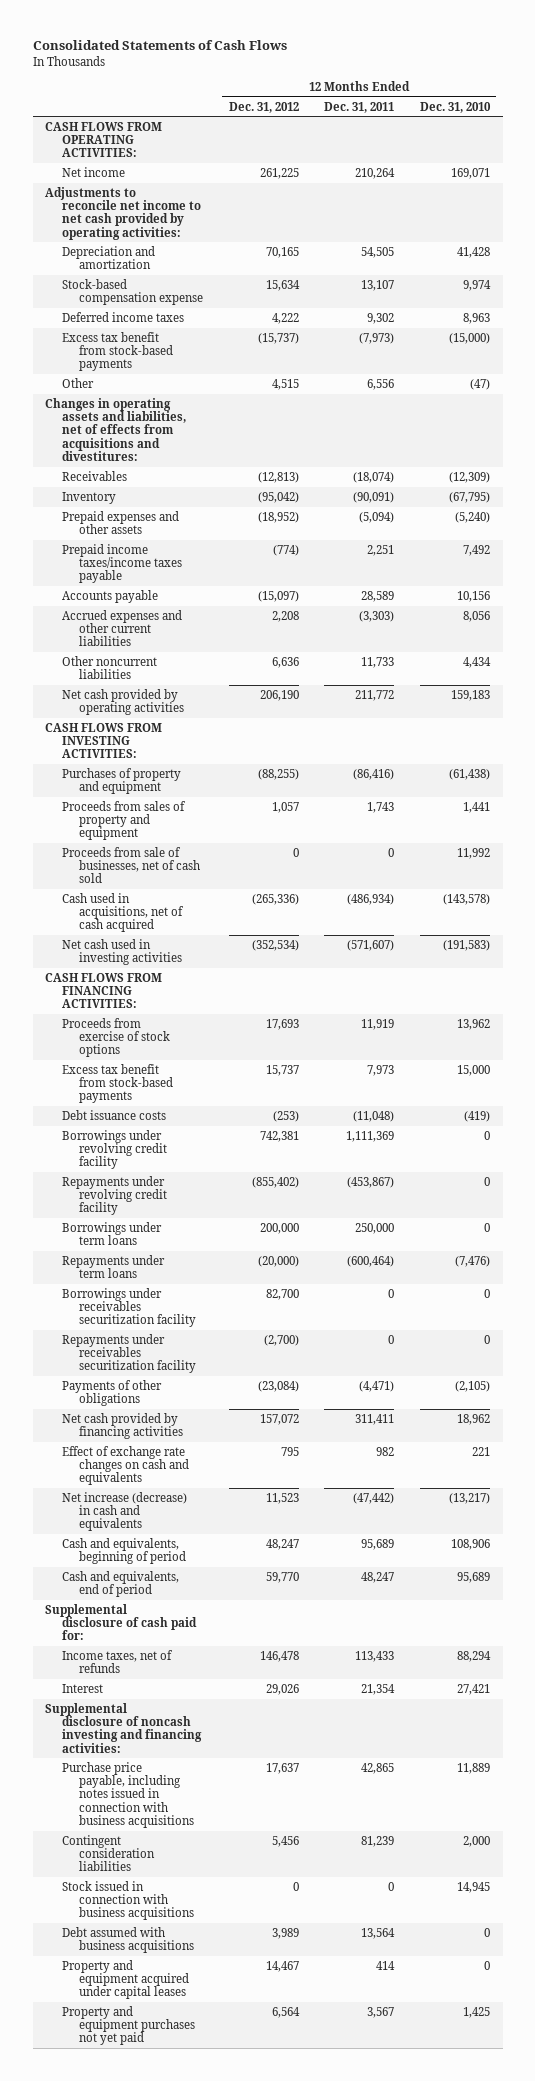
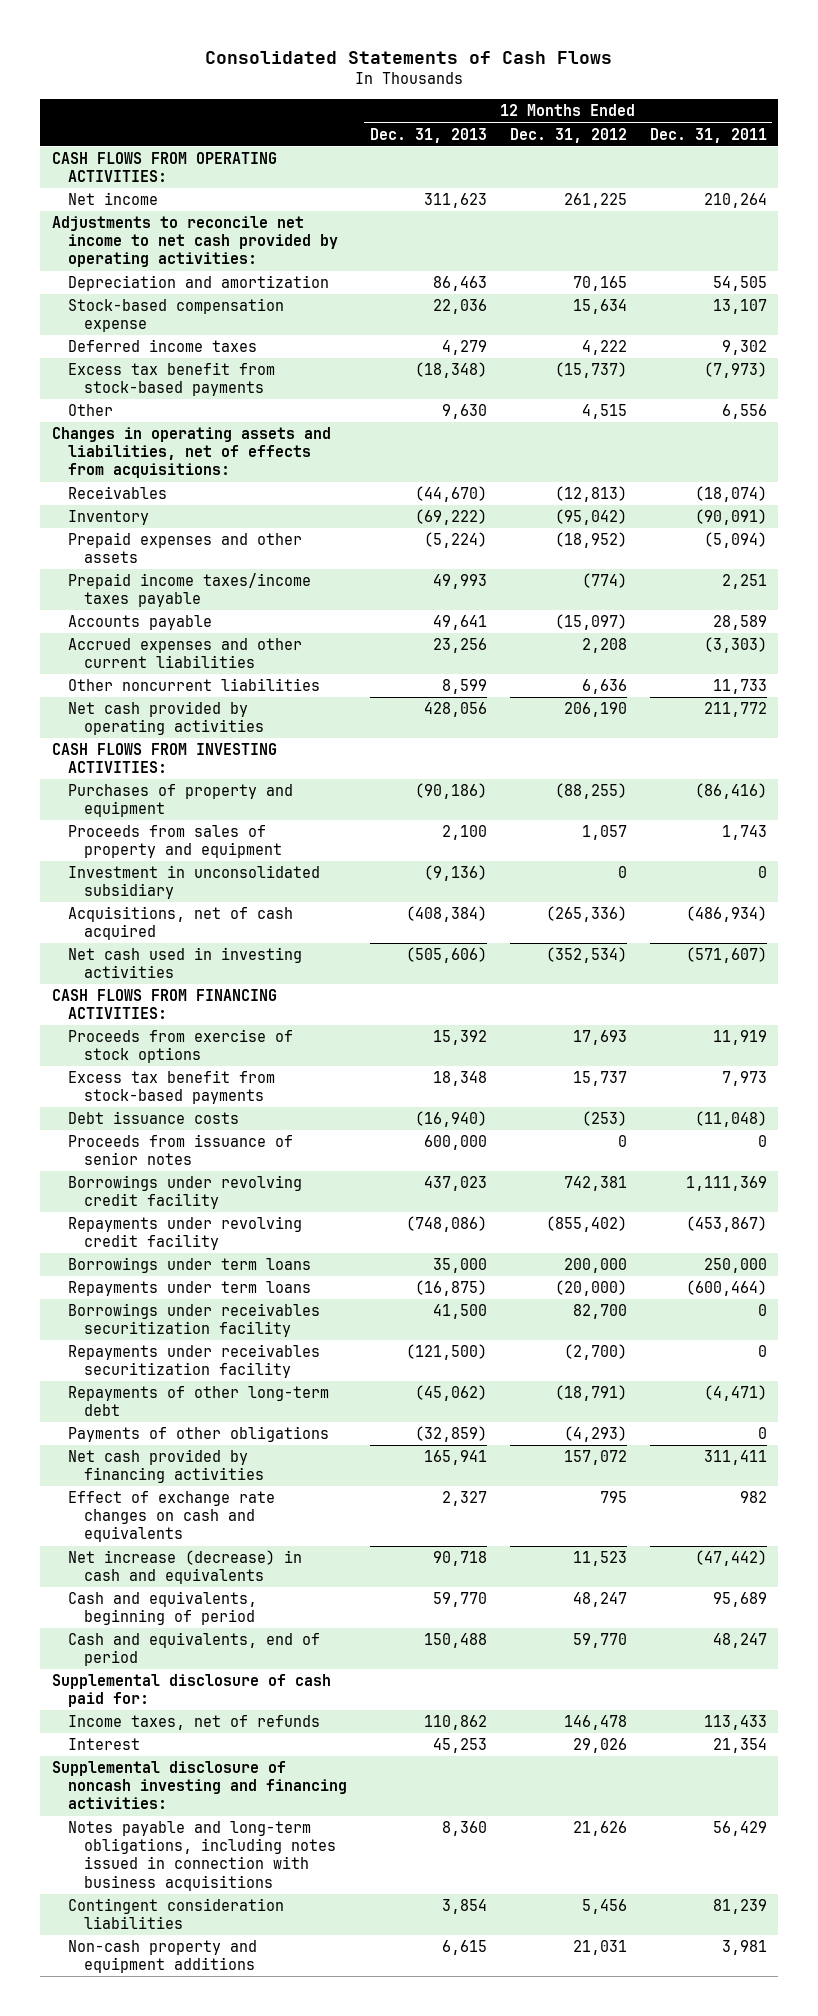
[419,101,491,113] Dec. 31, 2010 -> none
none -> [369,127,487,143] Dec. 31, 2013
[45,397,187,461] Changes in operating assets and liabilities, net of effects from acquisitions and divestitures: -> [51,427,331,479] Changes in operating assets and liabilities, net of effects from acquisitions:
[62,846,201,884] Proceeds from sale of businesses, net of cash sold -> none
none -> [67,865,320,900] Investment in unconsolidated subsidiary
[62,892,185,933] Cash used in acquisitions, net of cash acquired -> [67,906,293,941] Acquisitions, net of cash acquired
none -> [67,1134,293,1166] Proceeds from issuance of senior notes
none -> [67,1386,329,1417] Repayments of other long-term debt
[257,1380,299,1392] (23,084) -> [563,1426,627,1443] (4,293)
[359,1380,395,1392] (4,471) -> [757,1427,767,1440] 0
[62,1761,195,1828] Purchase price payable, including notes issued in connection with business acquisitions -> [67,1821,336,1891] Notes payable and long-term obligations, including notes issued in connection with business acquisitions
[265,1762,299,1774] 17,637 -> [572,1821,627,1837] 21,626
[361,1762,395,1774] 42,865 -> [712,1821,767,1837] 56,429
[62,1880,195,1921] Stock issued in connection with business acquisitions -> none
[62,1926,195,1954] Debt assumed with business acquisitions -> none
[62,1959,190,2000] Property and equipment acquired under capital leases -> none
[62,2005,196,2046] Property and equipment purchases not yet paid -> [67,1940,257,1974] Non-cash property and equipment additions
[271,2006,300,2018] 6,564 -> [572,1940,627,1956] 21,031
[367,2006,395,2018] 3,567 -> [721,1940,767,1956] 3,981

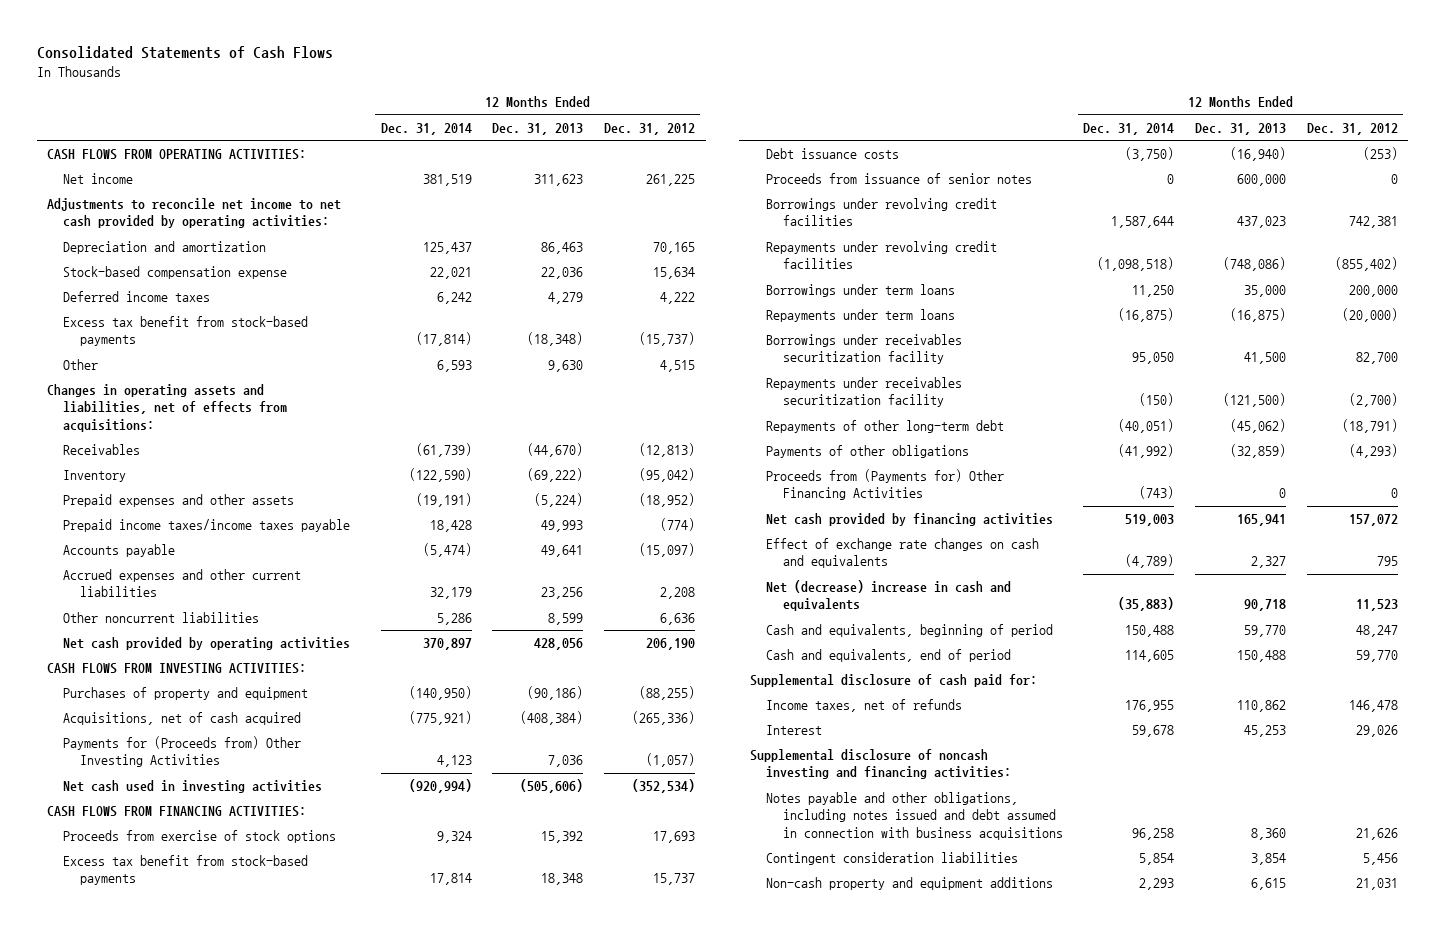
[649,127,767,143] Dec. 31, 2011 -> none
none -> [380,122,472,135] Dec. 31, 2014
[67,825,282,859] Proceeds from sales of property and equipment -> none
[67,865,320,900] Investment in unconsolidated subsidiary -> none
none -> [63,736,302,768] Payments for (Proceeds from) Other Investing Activities
[67,1175,302,1210] Borrowings under revolving credit facility -> [766,198,998,227] Borrowings under revolving credit facilities
[67,1216,302,1251] Repayments under revolving credit facility -> [766,241,998,270] Repayments under revolving credit facilities
none -> [766,469,1005,501] Proceeds from (Payments for) Other Financing Activities
[67,1550,302,1585] Net increase (decrease) in cash and equivalents -> [766,580,1012,612] Net (decrease) increase in cash and equivalents
[67,1821,336,1891] Notes payable and long-term obligations, including notes issued in connection with business acquisitions -> [766,792,1063,840] Notes payable and other obligations, including notes issued and debt assumed in connection with business acquisitions

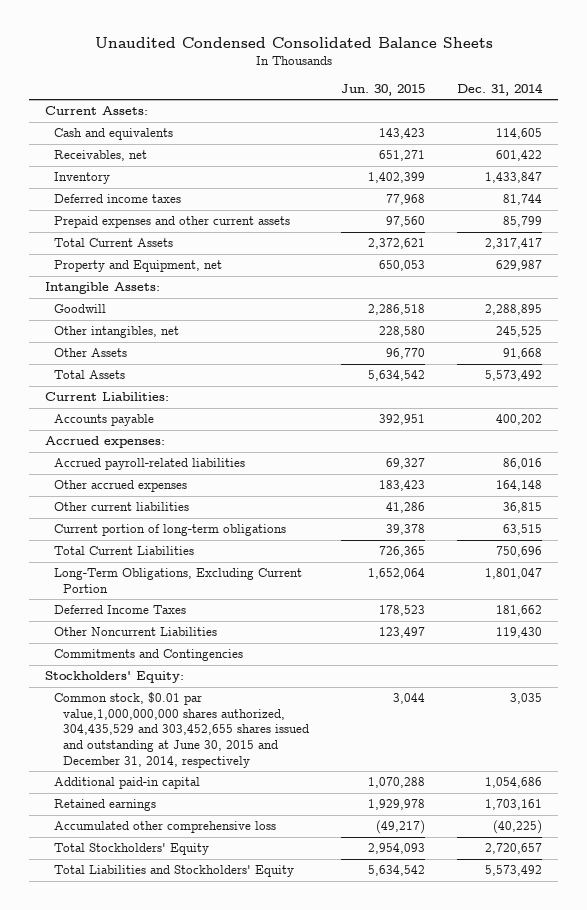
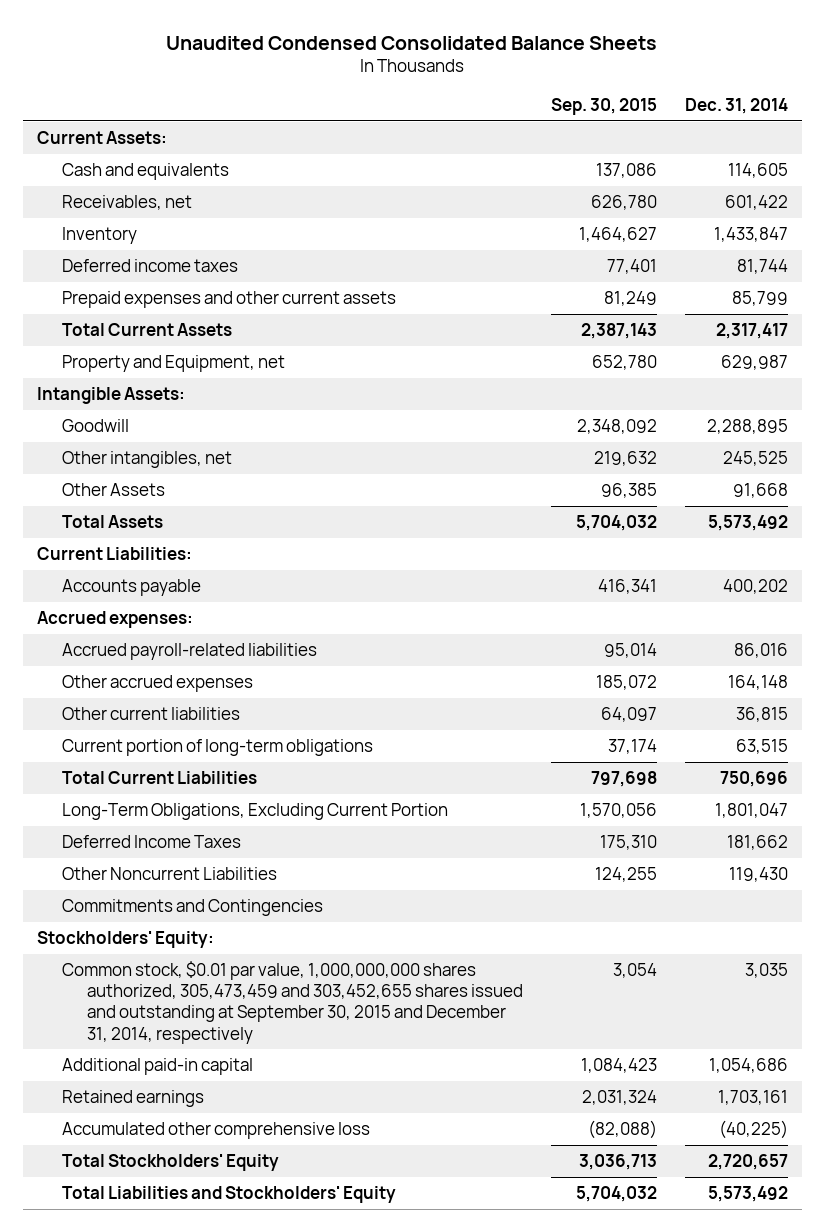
[341,83,426,96] Jun. 30, 2015 -> none
none -> [550,97,657,115] Sep. 30, 2015
[54,692,310,768] Common stock, $0.01 par value,1,000,000,000 shares authorized, 304,435,529 and 303,452,655 shares issued and outstanding at June 30, 2015 and December 31, 2014, respectively -> [62,960,524,1044] Common stock, $0.01 par value, 1,000,000,000 shares authorized, 305,473,459 and 303,452,655 shares issued and outstanding at September 30, 2015 and December 31, 2014, respectively

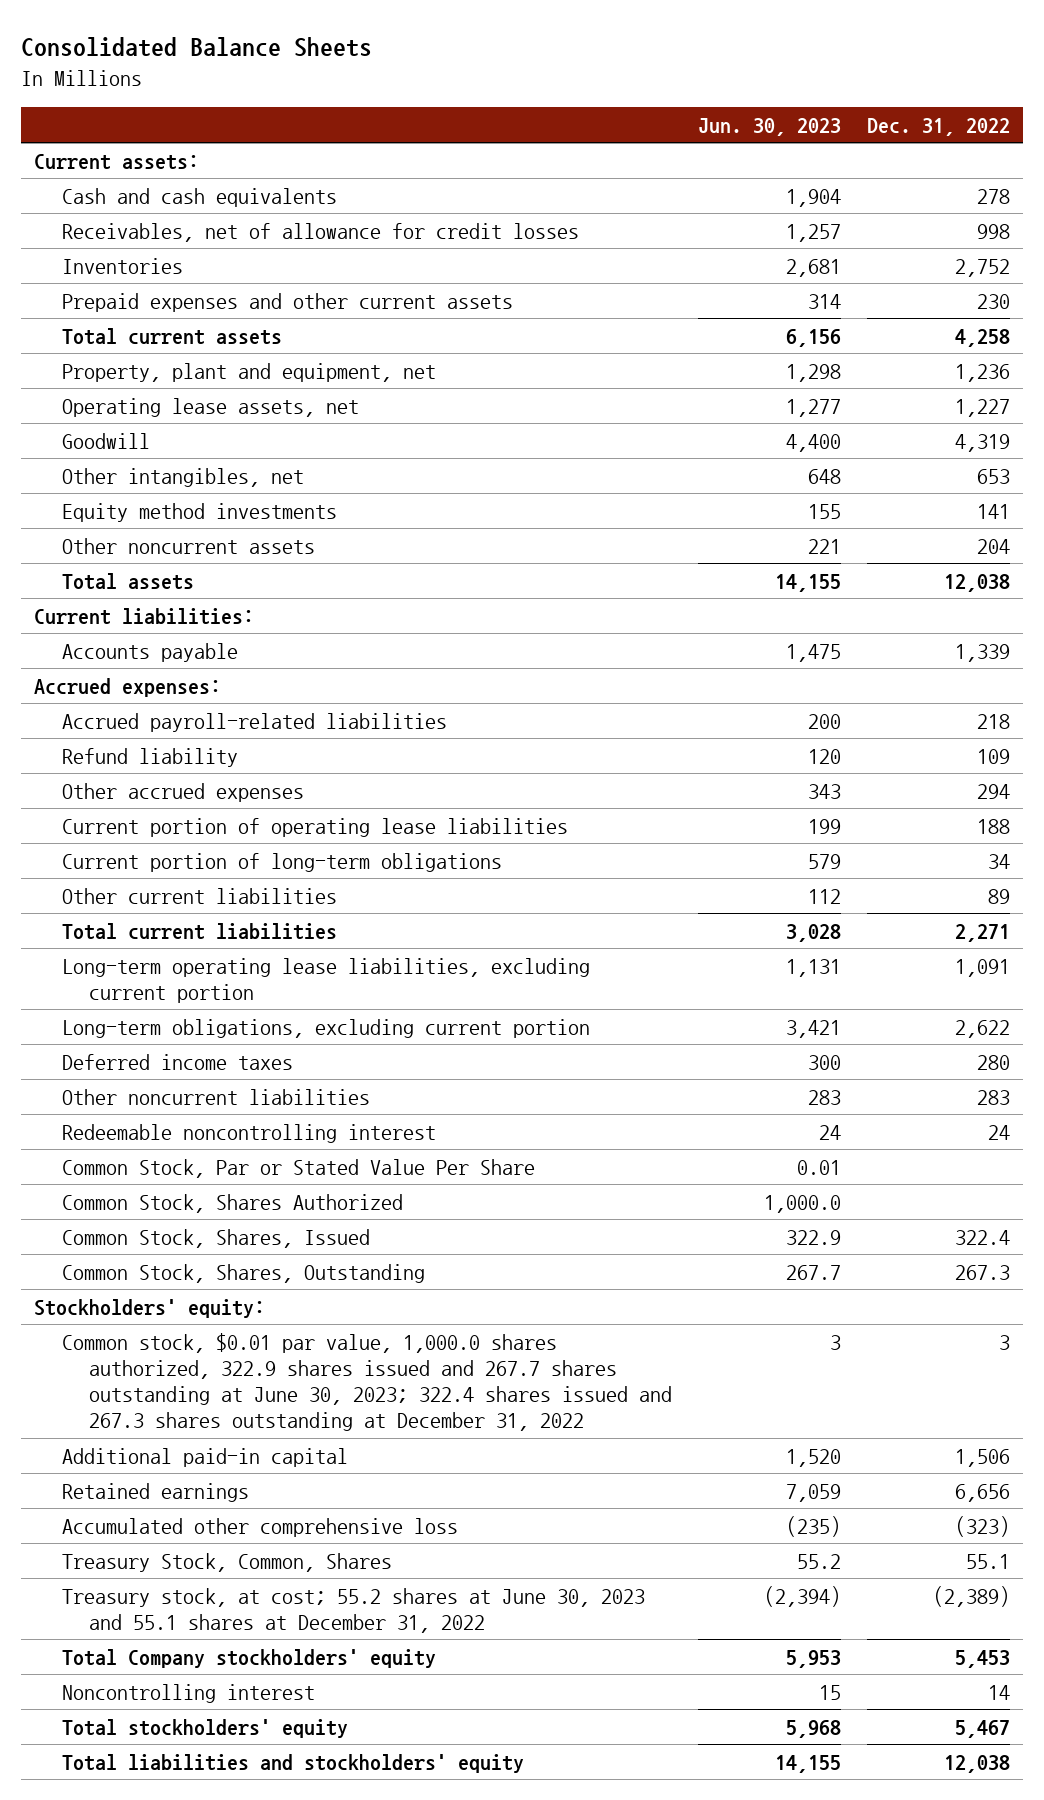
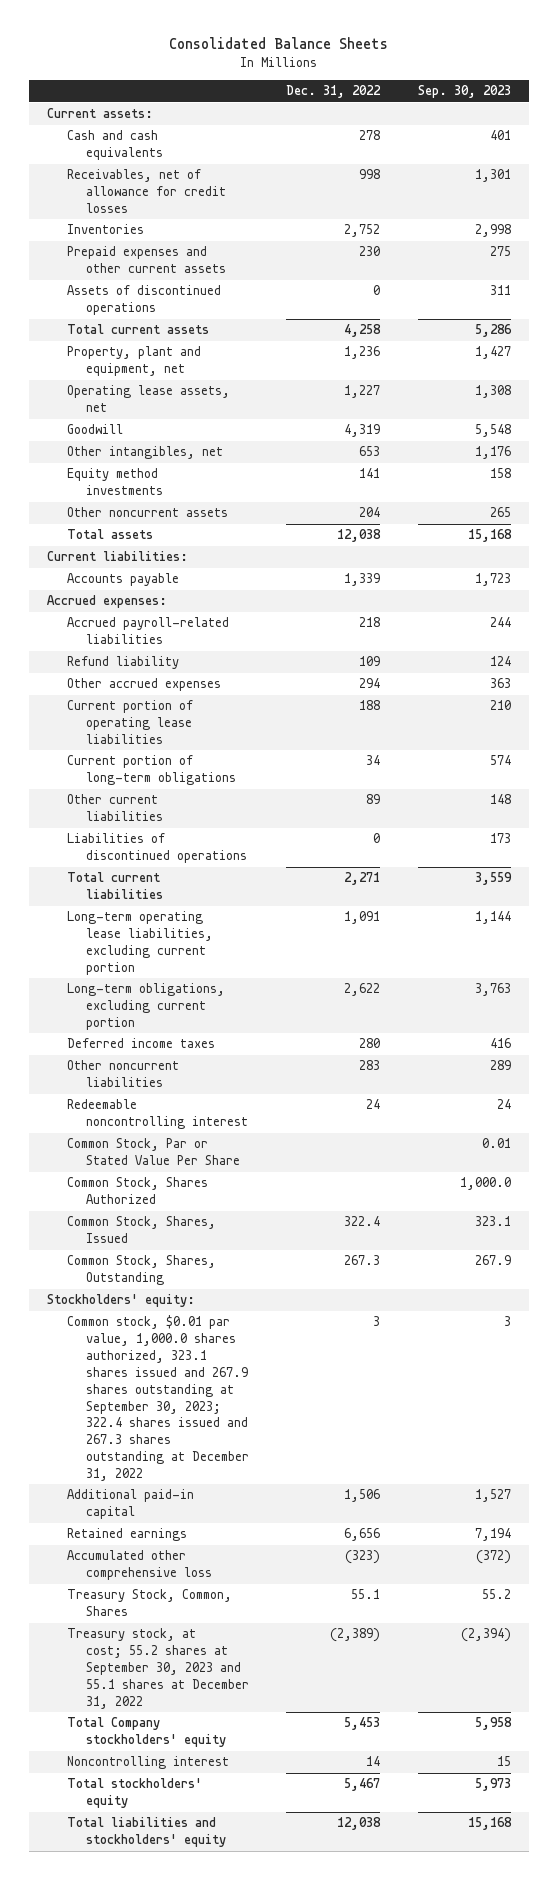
[698,117,842,136] Jun. 30, 2023 -> none
none -> [417,85,511,99] Sep. 30, 2023
none -> [66,285,221,316] Assets of discontinued operations
none -> [66,833,248,864] Liabilities of discontinued operations
[61,1332,673,1431] Common stock, $0.01 par value, 1,000.0 shares authorized, 322.9 shares issued and 267.7 shares outstanding at June 30, 2023; 322.4 shares issued and 267.3 shares outstanding at December 31, 2022 -> [66,1315,250,1481] Common stock, $0.01 par value, 1,000.0 shares authorized, 323.1 shares issued and 267.9 shares outstanding at September 30, 2023; 322.4 shares issued and 267.3 shares outstanding at December 31, 2022
[61,1587,645,1633] Treasury stock, at cost; 55.2 shares at June 30, 2023 and 55.1 shares at December 31, 2022 -> [66,1628,250,1709] Treasury stock, at cost; 55.2 shares at September 30, 2023 and 55.1 shares at December 31, 2022

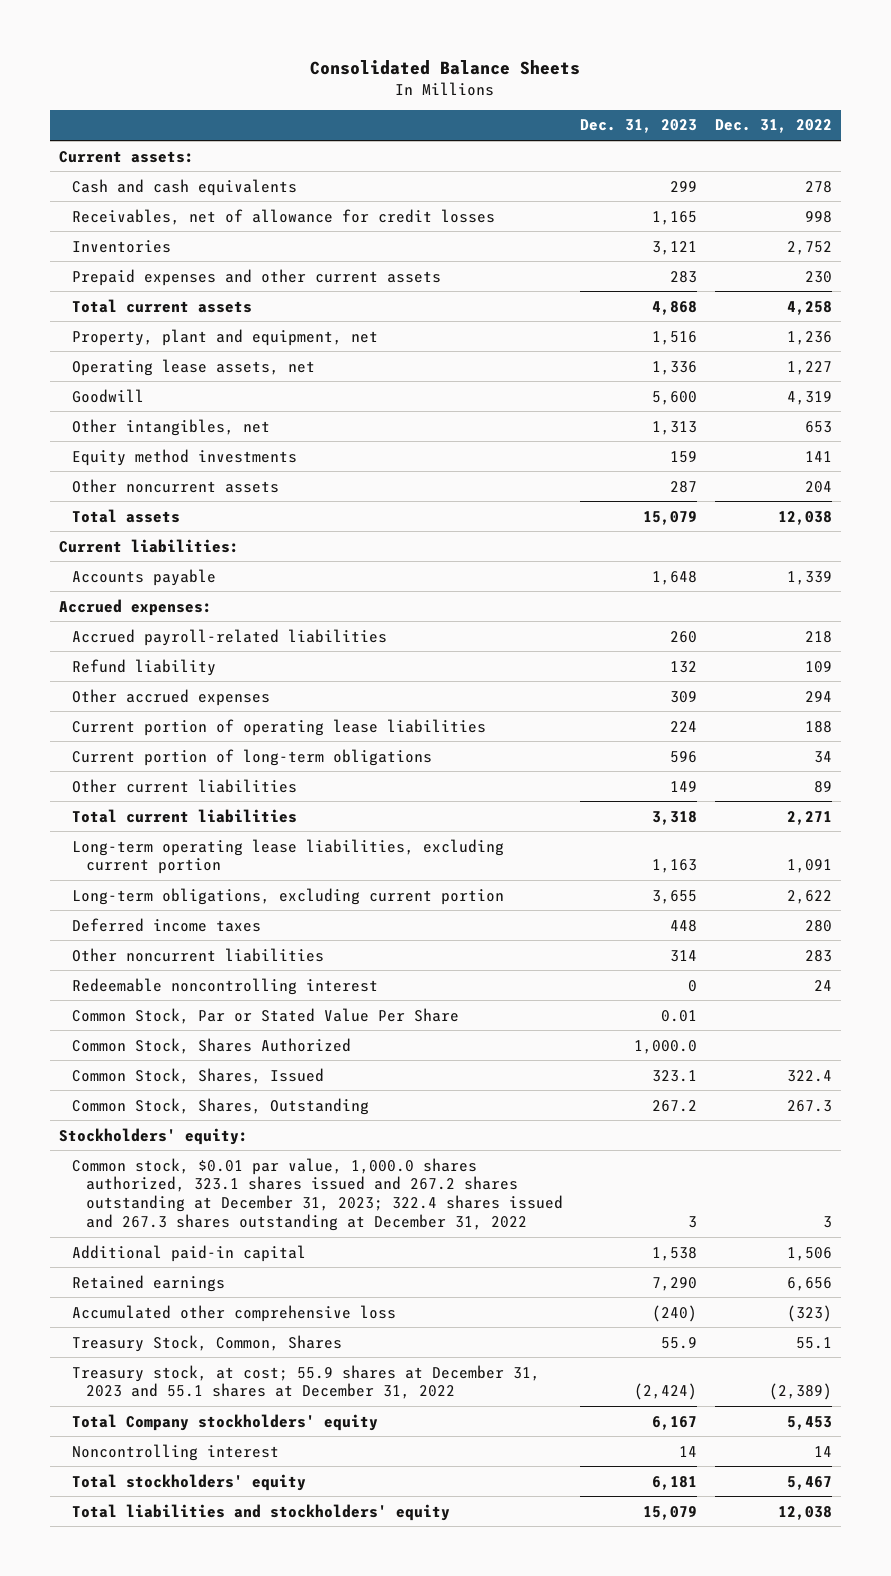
[417,85,511,99] Sep. 30, 2023 -> none
none -> [580,119,698,134] Dec. 31, 2023
[66,285,221,316] Assets of discontinued operations -> none
[66,833,248,864] Liabilities of discontinued operations -> none
[66,1315,250,1481] Common stock, $0.01 par value, 1,000.0 shares authorized, 323.1 shares issued and 267.9 shares outstanding at September 30, 2023; 322.4 shares issued and 267.3 shares outstanding at December 31, 2022 -> [72,1157,564,1231] Common stock, $0.01 par value, 1,000.0 shares authorized, 323.1 shares issued and 267.2 shares outstanding at December 31, 2023; 322.4 shares issued and 267.3 shares outstanding at December 31, 2022
[66,1628,250,1709] Treasury stock, at cost; 55.2 shares at September 30, 2023 and 55.1 shares at December 31, 2022 -> [72,1364,541,1400] Treasury stock, at cost; 55.9 shares at December 31, 2023 and 55.1 shares at December 31, 2022

